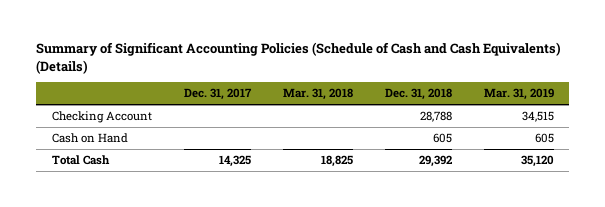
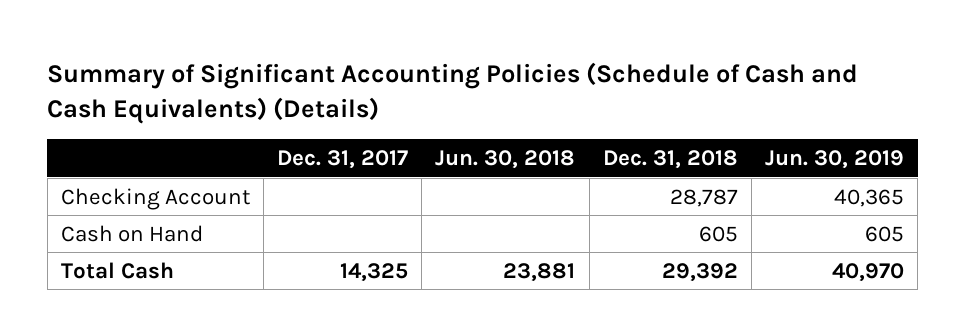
[282,88,353,101] Mar. 31, 2018 -> none
[483,88,554,101] Mar. 31, 2019 -> none
none -> [435,149,576,169] Jun. 30, 2018
none -> [764,149,904,169] Jun. 30, 2019
[419,111,452,123] 28,788 -> [669,188,738,207] 28,787

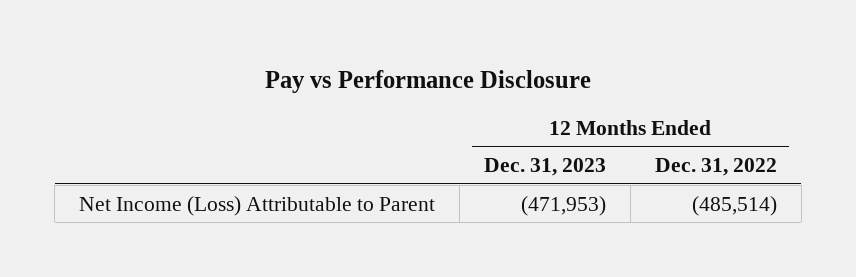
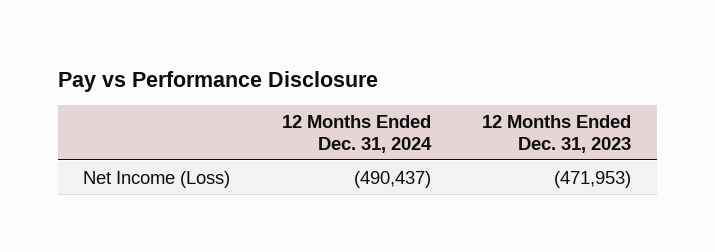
[654,158,777,177] Dec. 31, 2022 -> none
none -> [281,114,432,153] 12 Months Ended Dec. 31, 2024
[79,195,436,216] Net Income (Loss) Attributable to Parent -> [83,170,231,188] Net Income (Loss)

